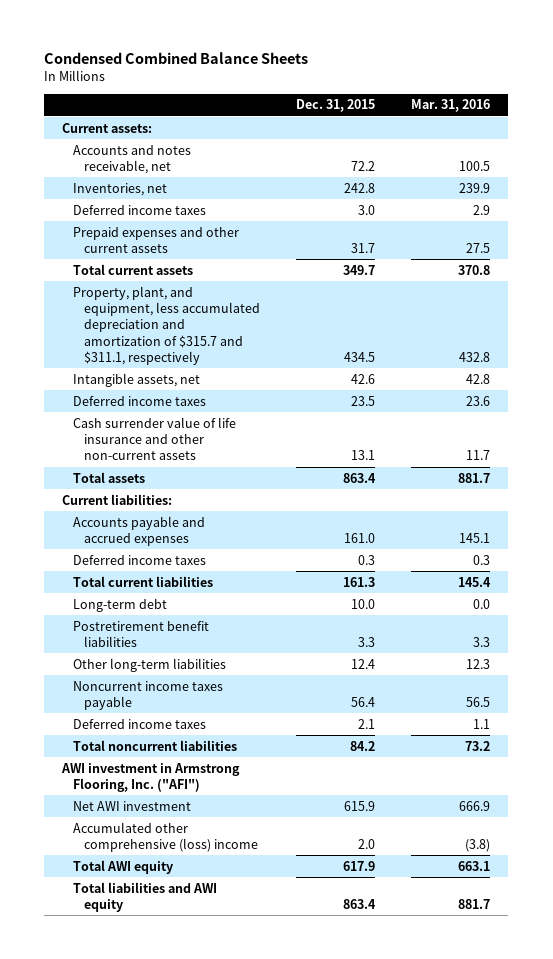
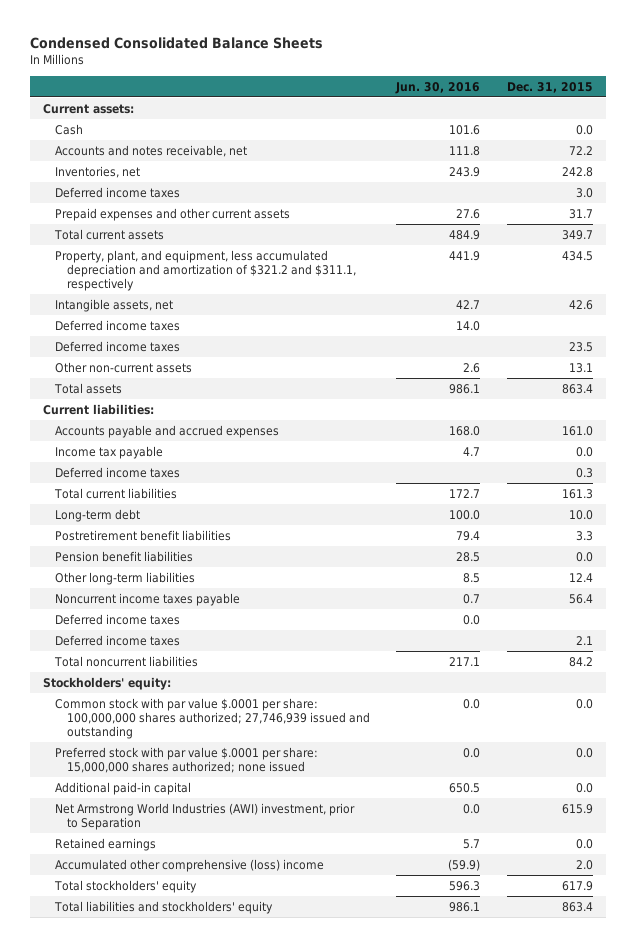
[44,51,309,64] Condensed Combined Balance Sheets -> [30,37,324,50] Condensed Consolidated Balance Sheets
[411,99,491,113] Mar. 31, 2016 -> none
none -> [395,81,481,94] Jun. 30, 2016
none -> [55,123,84,135] Cash
[73,285,261,365] Property, plant, and equipment, less accumulated depreciation and amortization of $315.7 and $311.1, respectively -> [55,249,356,292] Property, plant, and equipment, less accumulated depreciation and amortization of $321.2 and $311.1, respectively
none -> [55,319,181,331] Deferred income taxes
[73,416,237,461] Cash surrender value of life insurance and other non-current assets -> [55,361,193,373] Other non-current assets
none -> [55,445,164,459] Income tax payable
none -> [55,550,194,562] Pension benefit liabilities
none -> [55,613,181,625] Deferred income taxes
[61,762,241,792] AWI investment in Armstrong Flooring, Inc. ("AFI") -> [43,676,172,690] Stockholders' equity:
none -> [55,697,370,740] Common stock with par value $.0001 per share: 100,000,000 shares authorized; 27,746,939 issued and outstanding
none -> [55,746,319,773] Preferred stock with par value $.0001 per share: 15,000,000 shares authorized; none issued
none -> [55,781,192,795] Additional paid-in capital
[73,800,192,811] Net AWI investment -> [55,802,356,830] Net Armstrong World Industries (AWI) investment, prior to Separation
none -> [55,837,157,851] Retained earnings
[73,859,174,874] Total AWI equity -> [54,879,198,893] Total stockholders' equity
[73,881,218,912] Total liabilities and AWI equity -> [54,900,274,914] Total liabilities and stockholders' equity

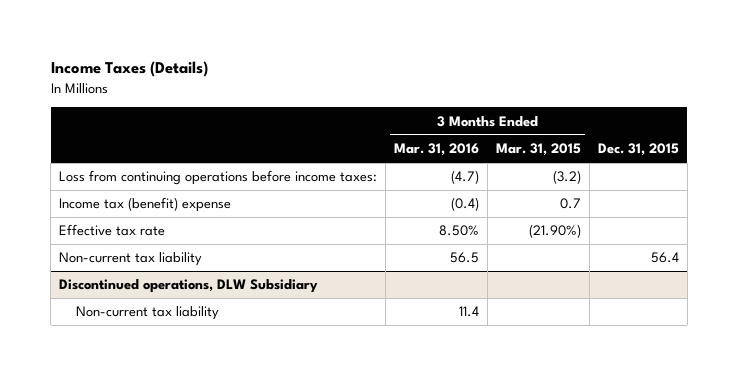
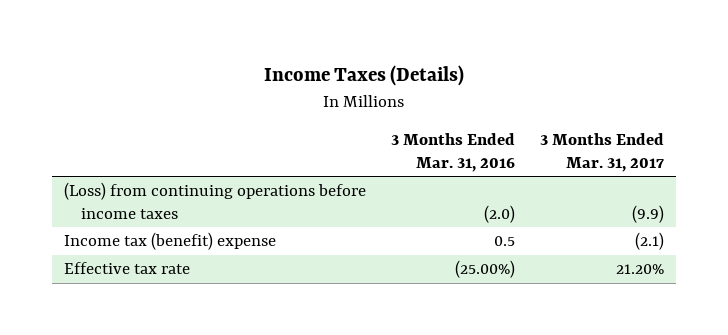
[495,143,581,157] Mar. 31, 2015 -> none
[597,143,679,157] Dec. 31, 2015 -> none
none -> [539,133,664,172] 3 Months Ended Mar. 31, 2017
[59,252,203,267] Non-current tax liability -> none
[59,279,319,294] Discontinued operations, DLW Subsidiary -> none
[75,306,219,321] Non-current tax liability -> none
[59,170,378,186] Loss from continuing operations before income taxes: -> [64,182,367,219] (Loss) from continuing operations before income taxes
[451,170,480,185] (4.7) -> [483,204,515,223] (2.0)
[451,197,480,212] (0.4) -> [493,236,515,247] 0.5
[439,225,480,237] 8.50% -> [454,260,515,279] (25.00%)

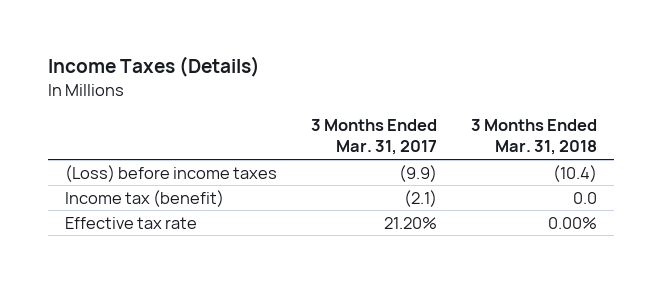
[390,133,515,172] 3 Months Ended Mar. 31, 2016 -> none
none -> [471,119,598,156] 3 Months Ended Mar. 31, 2018
[64,182,367,219] (Loss) from continuing operations before income taxes -> [64,164,277,182] (Loss) before income taxes
[64,232,277,251] Income tax (benefit) expense -> [64,189,224,207] Income tax (benefit)

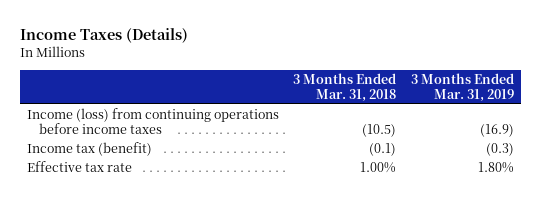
[310,119,437,156] 3 Months Ended Mar. 31, 2017 -> none
none -> [410,72,514,103] 3 Months Ended Mar. 31, 2019
[64,164,277,182] (Loss) before income taxes -> [27,107,280,135] Income (loss) from continuing operations before income taxes
[553,164,598,182] (10.4) -> [362,124,397,138] (10.5)
[573,191,598,204] 0.0 -> [369,142,397,156] (0.1)
[548,216,598,229] 0.00% -> [360,161,397,173] 1.00%

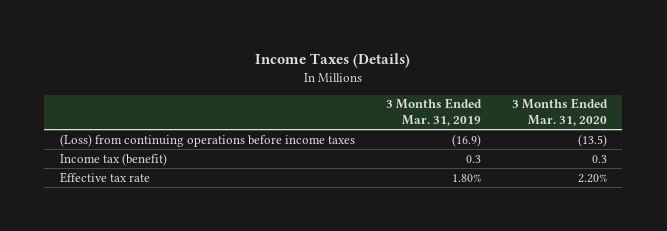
[293,72,397,103] 3 Months Ended Mar. 31, 2018 -> none
none -> [511,98,608,127] 3 Months Ended Mar. 31, 2020
[27,107,280,135] Income (loss) from continuing operations before income taxes -> [59,133,355,147] (Loss) from continuing operations before income taxes
[485,142,514,156] (0.3) -> [465,154,481,163] 0.3

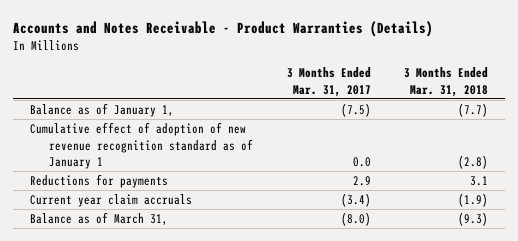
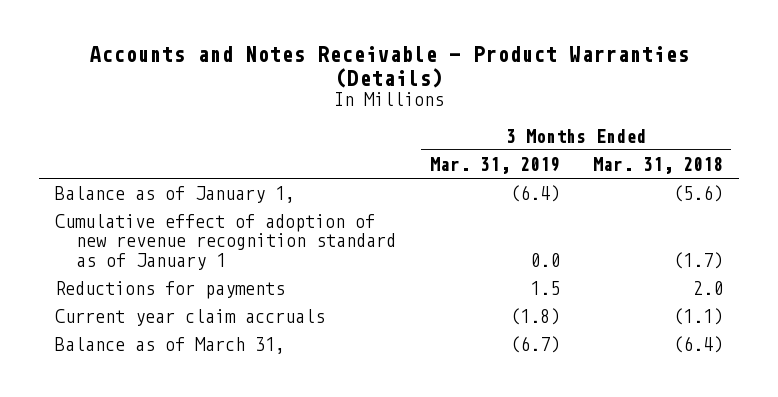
[286,67,371,97] 3 Months Ended Mar. 31, 2017 -> none
none -> [429,157,560,175] Mar. 31, 2019
[458,103,489,118] (7.7) -> [672,185,723,203] (5.6)
[458,154,489,169] (2.8) -> [672,251,723,269] (1.7)
[470,176,489,187] 3.1 -> [692,281,723,296] 2.0
[458,193,489,208] (1.9) -> [672,308,723,326] (1.1)
[458,212,489,227] (9.3) -> [672,336,723,354] (6.4)

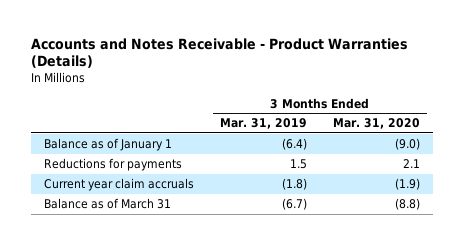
[592,157,723,175] Mar. 31, 2018 -> none
none -> [333,118,421,130] Mar. 31, 2020
[55,214,397,270] Cumulative effect of adoption of new revenue recognition standard as of January 1 -> none
[55,186,296,204] Balance as of January 1, -> [43,137,172,151] Balance as of January 1
[55,337,286,355] Balance as of March 31, -> [43,197,171,209] Balance as of March 31

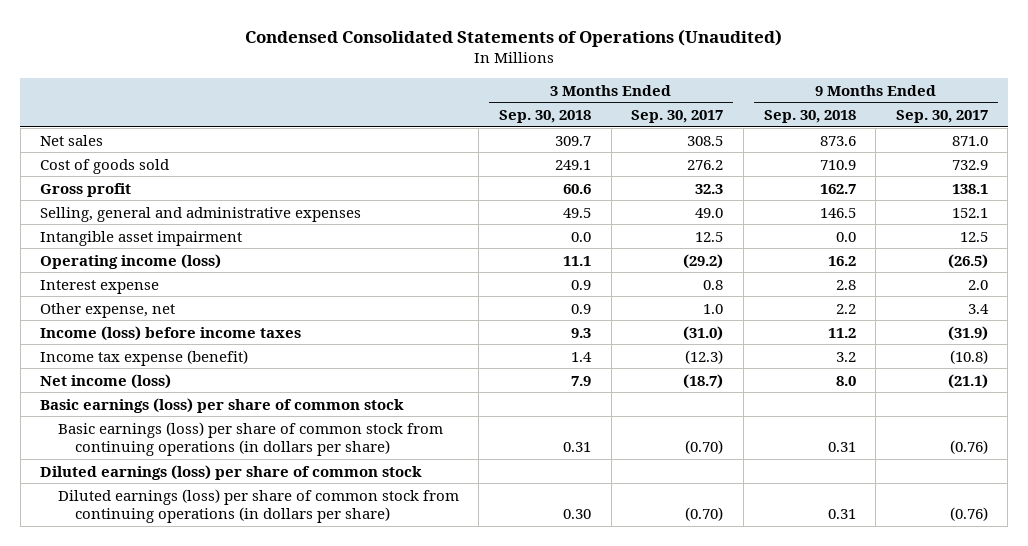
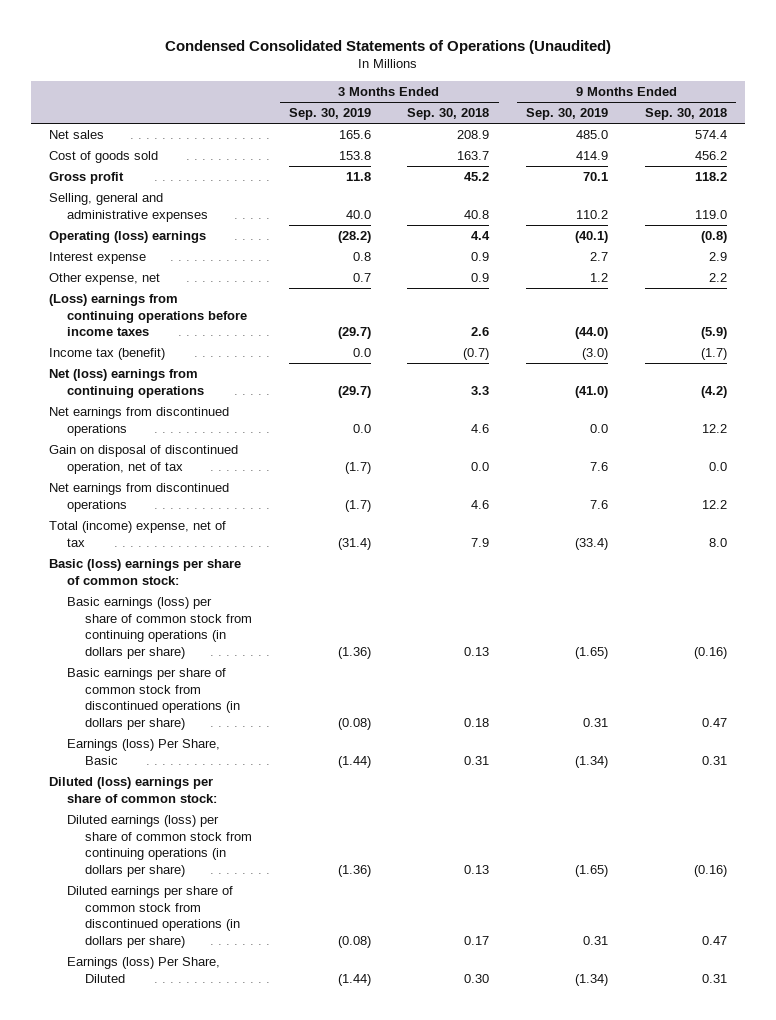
[631,109,724,123] Sep. 30, 2017 -> none
[895,109,988,123] Sep. 30, 2017 -> none
none -> [288,108,371,121] Sep. 30, 2019
none -> [526,108,609,121] Sep. 30, 2019
[40,230,243,246] Intangible asset impairment -> none
[555,135,592,146] 309.7 -> [457,129,490,139] 208.9
[819,135,856,146] 873.6 -> [694,129,727,139] 574.4
[555,159,592,170] 249.1 -> [457,150,490,160] 163.7
[819,159,856,170] 710.9 -> [694,150,727,160] 456.2
[563,183,592,194] 60.6 -> [464,171,490,181] 45.2
[819,183,856,194] 162.7 -> [694,171,727,181] 118.2
[563,207,592,218] 49.5 -> [464,209,490,219] 40.8
[819,207,856,218] 146.5 -> [694,209,727,219] 119.0
[40,253,222,269] Operating income (loss) -> [49,230,207,243] Operating (loss) earnings
[563,255,592,266] 11.1 -> [471,230,491,240] 4.4
[827,255,856,266] 16.2 -> [700,230,727,243] (0.8)
[835,279,856,290] 2.8 -> [708,251,727,261] 2.9
[40,325,302,341] Income (loss) before income taxes -> [49,293,248,337] (Loss) earnings from continuing operations before income taxes
[571,327,592,338] 9.3 -> [471,327,490,337] 2.6
[827,327,856,338] 11.2 -> [700,327,727,340] (5.9)
[40,349,249,366] Income tax expense (benefit) -> [49,347,166,360] Income tax (benefit)
[571,351,593,362] 1.4 -> [463,347,490,360] (0.7)
[835,351,856,362] 3.2 -> [700,347,727,360] (1.7)
[40,373,172,389] Net income (loss) -> [49,368,205,398] Net (loss) earnings from continuing operations
[571,375,592,386] 7.9 -> [471,385,490,395] 3.3
[835,375,856,386] 8.0 -> [700,385,727,398] (4.2)
none -> [49,406,230,436] Net earnings from discontinued operations
none -> [49,444,239,474] Gain on disposal of discontinued operation, net of tax
none -> [49,482,230,512] Net earnings from discontinued operations
none -> [49,520,227,547] Total (income) expense, net of tax
[40,397,405,413] Basic earnings (loss) per share of common stock -> [49,558,242,585] Basic (loss) earnings per share of common stock:
[563,441,592,452] 0.31 -> [464,646,490,656] 0.13
[827,441,856,452] 0.31 -> [693,646,727,659] (0.16)
none -> [67,667,241,730] Basic earnings per share of common stock from discontinued operations (in dollars per share)
none -> [67,738,221,765] Earnings (loss) Per Share, Basic
[40,464,423,480] Diluted earnings (loss) per share of common stock -> [49,776,218,803] Diluted (loss) earnings per share of common stock:
[563,508,592,519] 0.30 -> [464,864,490,874] 0.13
[827,508,856,519] 0.31 -> [693,864,727,877] (0.16)
none -> [67,885,241,948] Diluted earnings per share of common stock from discontinued operations (in dollars per share)
none -> [67,956,221,983] Earnings (loss) Per Share, Diluted

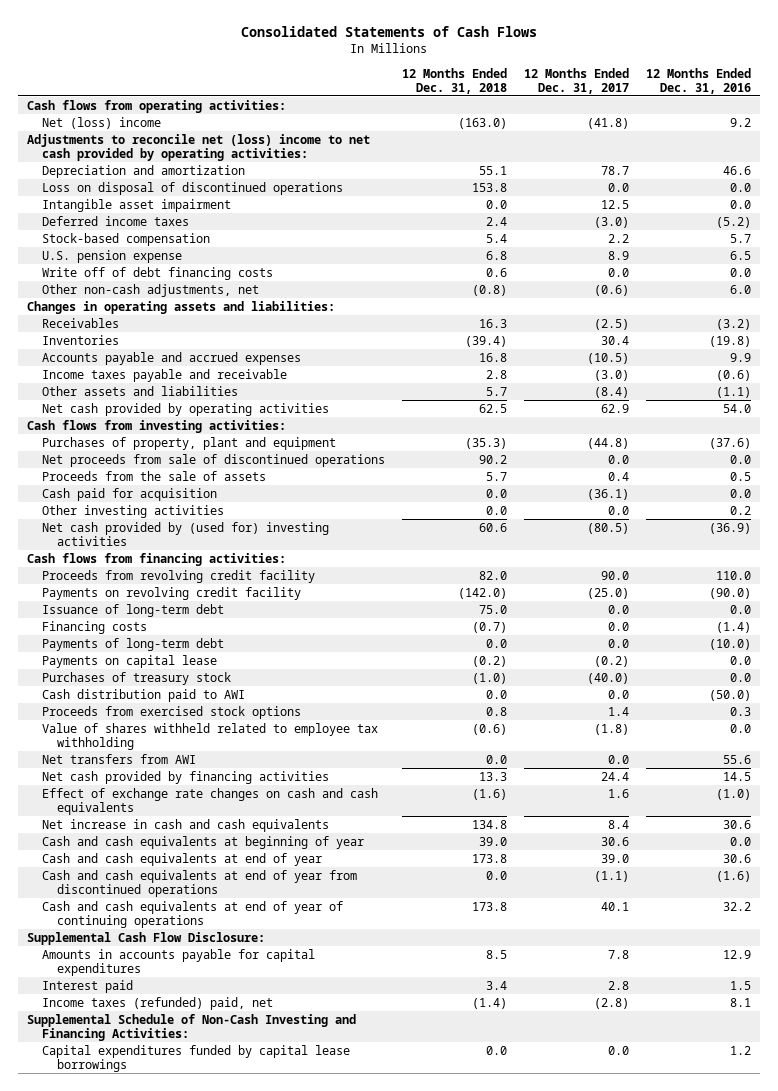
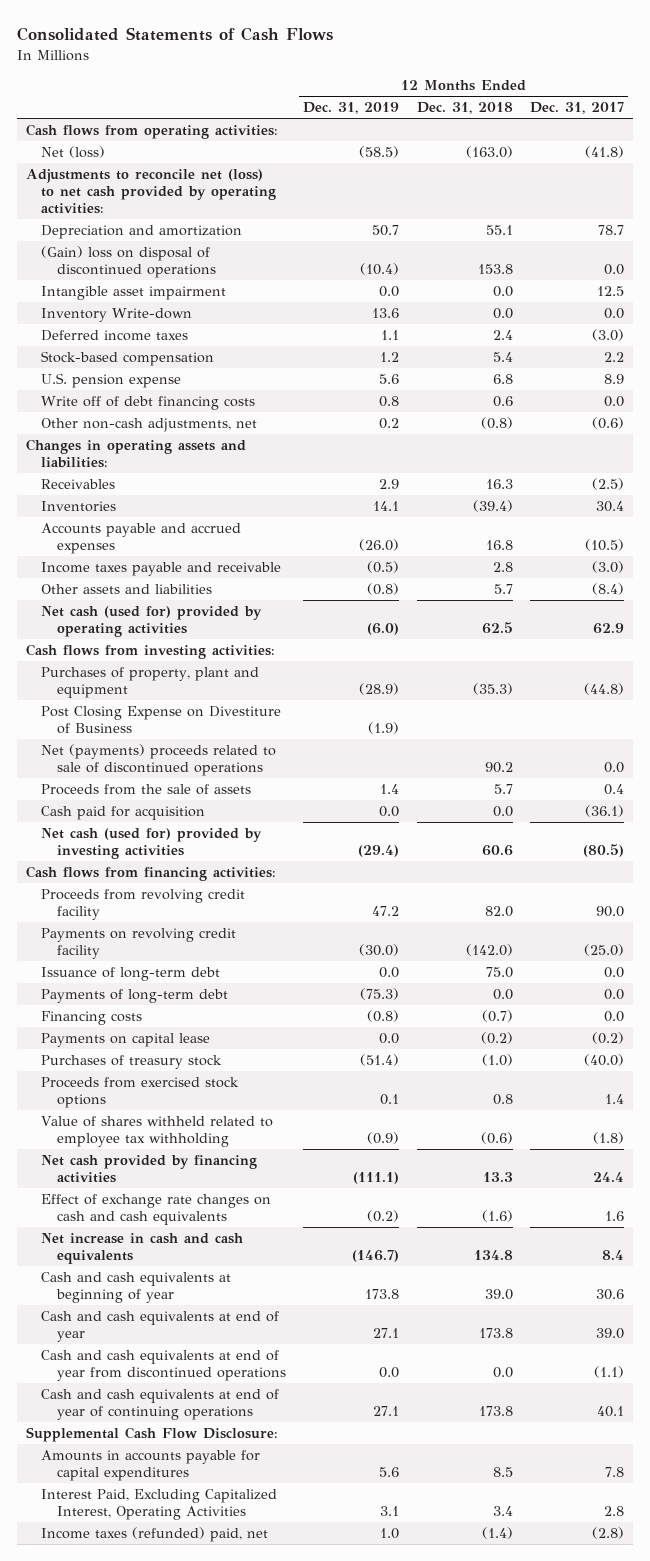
[646,67,752,94] 12 Months Ended Dec. 31, 2016 -> none
none -> [303,102,400,115] Dec. 31, 2019
[41,116,161,129] Net (loss) income -> [41,146,106,159] Net (loss)
[26,133,370,161] Adjustments to reconcile net (loss) income to net cash provided by operating activities: -> [26,169,277,214] Adjustments to reconcile net (loss) to net cash provided by operating activities:
[41,181,343,195] Loss on disposal of discontinued operations -> [41,246,216,278] (Gain) loss on disposal of discontinued operations
none -> [41,308,193,323] Inventory Write-down
[41,402,329,416] Net cash provided by operating activities -> [41,606,263,637] Net cash (used for) provided by operating activities
none -> [41,706,282,734] Post Closing Expense on Divestiture of Business
[41,453,385,467] Net proceeds from sale of discontinued operations -> [41,744,277,776] Net (payments) proceeds related to sale of discontinued operations
[41,504,224,518] Other investing activities -> none
[41,521,329,546] Net cash provided by (used for) investing activities -> [41,828,263,859] Net cash (used for) provided by investing activities
[41,620,147,634] Financing costs -> [41,1011,143,1026] Financing costs
[41,688,245,702] Cash distribution paid to AWI -> none
[41,753,196,764] Net transfers from AWI -> none
[41,979,133,993] Interest paid -> [41,1489,278,1520] Interest Paid, Excluding Capitalized Interest, Operating Activities
[26,1013,356,1041] Supplemental Schedule of Non-Cash Investing and Financing Activities: -> none
[41,1044,350,1072] Capital expenditures funded by capital lease borrowings -> none

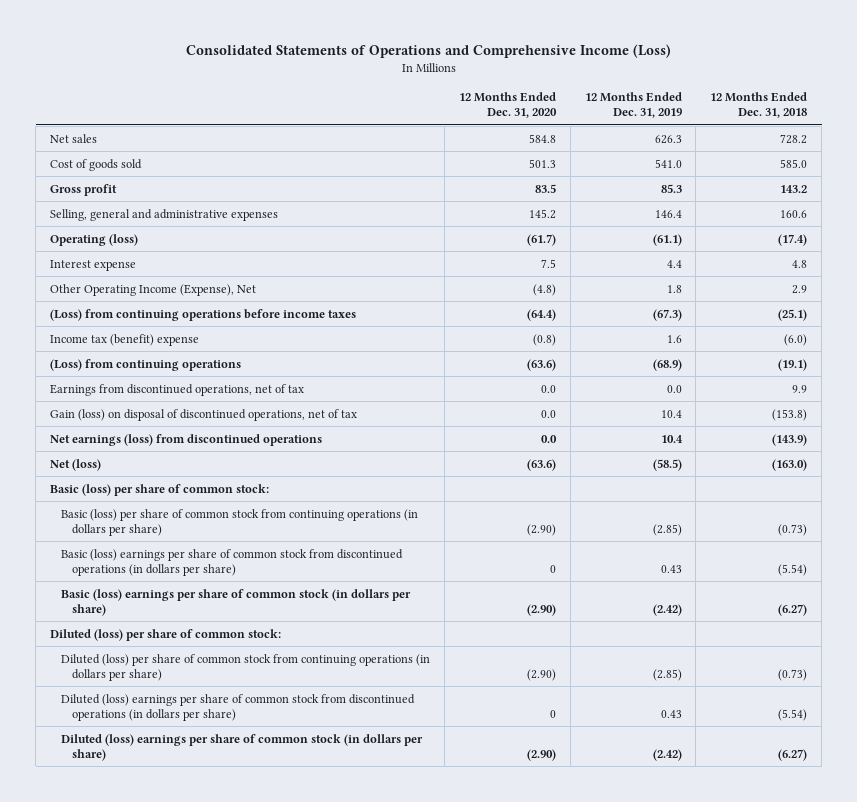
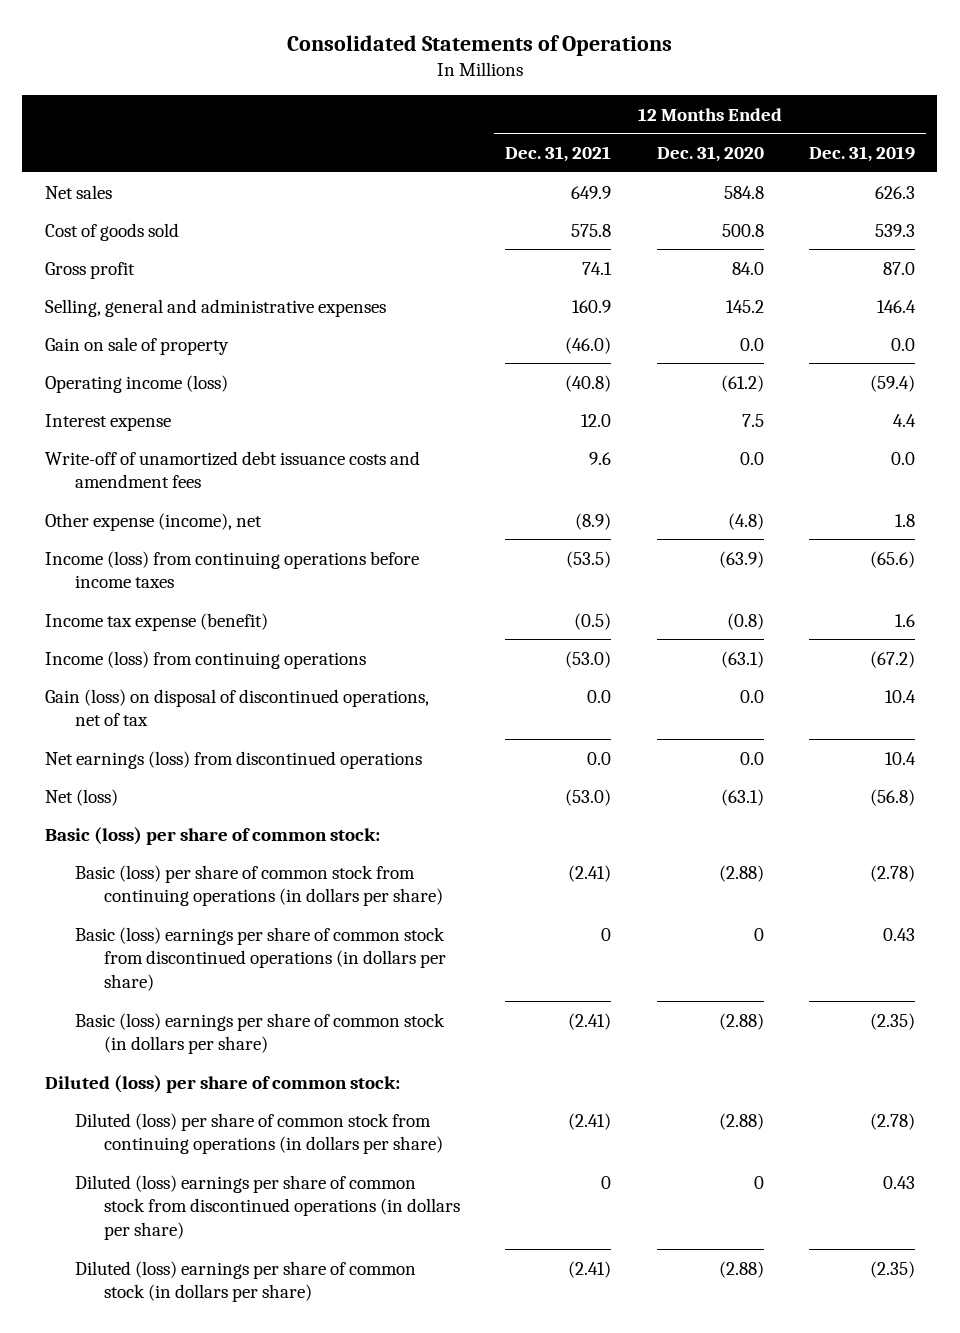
[185,44,671,59] Consolidated Statements of Operations and Comprehensive Income (Loss) -> [286,35,672,57] Consolidated Statements of Operations
[710,92,808,119] 12 Months Ended Dec. 31, 2018 -> none
none -> [505,146,612,163] Dec. 31, 2021
[528,158,556,168] 501.3 -> [721,223,764,237] 500.8
[654,158,682,168] 541.0 -> [874,223,915,237] 539.3
[534,183,556,193] 83.5 -> [731,261,764,275] 84.0
[660,183,682,193] 85.3 -> [882,261,915,275] 87.0
none -> [44,336,229,355] Gain on sale of property
[50,233,139,246] Operating (loss) -> [44,374,228,393] Operating income (loss)
[526,233,556,246] (61.7) -> [720,374,764,392] (61.2)
[652,233,682,246] (61.1) -> [869,374,915,392] (59.4)
[50,383,305,396] Earnings from discontinued operations, net of tax -> none
none -> [44,450,420,489] Write-off of unamortized debt issuance costs and amendment fees
[50,283,257,296] Other Operating Income (Expense), Net -> [44,512,262,531] Other expense (income), net
[50,308,357,321] (Loss) from continuing operations before income taxes -> [44,550,419,589] Income (loss) from continuing operations before income taxes
[526,308,556,321] (64.4) -> [718,550,764,568] (63.9)
[652,308,682,321] (67.3) -> [869,550,915,568] (65.6)
[50,333,200,346] Income tax (benefit) expense -> [44,612,268,631] Income tax expense (benefit)
[50,358,242,371] (Loss) from continuing operations -> [44,650,366,669] Income (loss) from continuing operations
[526,358,556,371] (63.6) -> [720,650,764,668] (63.1)
[652,358,682,371] (68.9) -> [869,650,915,668] (67.2)
[526,458,556,471] (63.6) -> [720,788,764,806] (63.1)
[652,458,682,471] (58.5) -> [869,788,915,806] (56.8)
[526,523,556,536] (2.90) -> [718,864,764,882] (2.88)
[652,523,682,536] (2.85) -> [869,864,915,882] (2.78)
[526,603,556,616] (2.90) -> [718,1012,764,1030] (2.88)
[652,603,682,616] (2.42) -> [869,1012,915,1030] (2.35)
[526,668,556,681] (2.90) -> [718,1112,764,1130] (2.88)
[652,668,682,681] (2.85) -> [869,1112,915,1130] (2.78)
[526,748,556,761] (2.90) -> [718,1260,764,1278] (2.88)
[652,748,682,761] (2.42) -> [869,1260,915,1278] (2.35)

